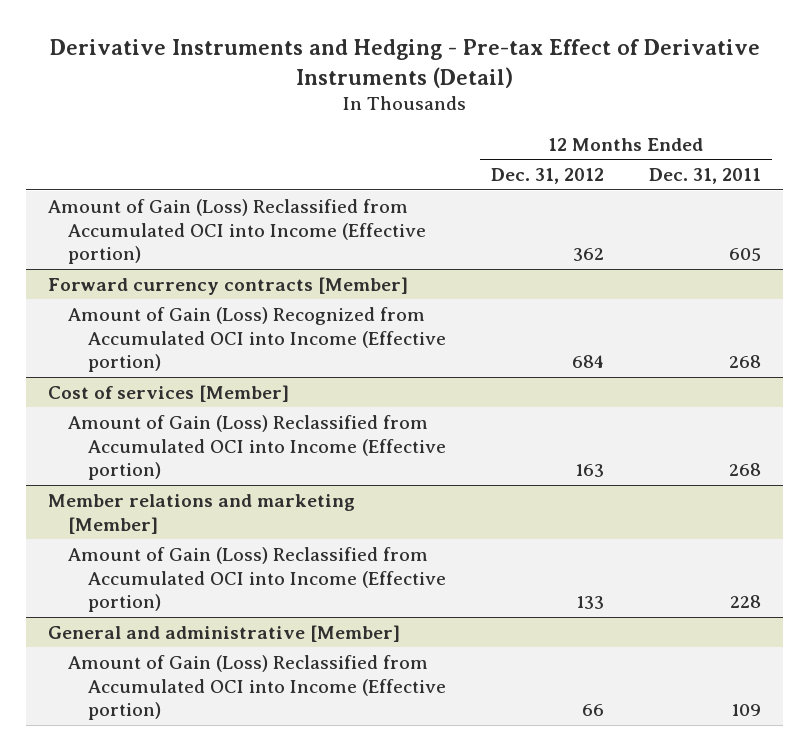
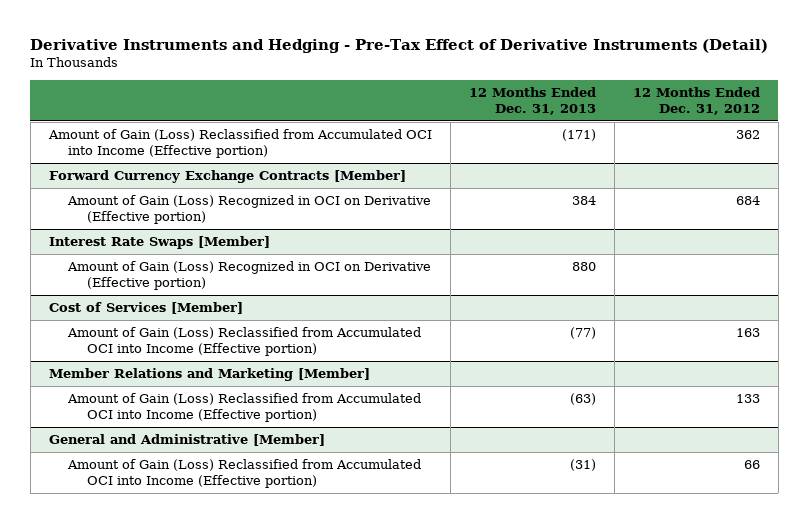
[49,39,760,88] Derivative Instruments and Hedging - Pre-tax Effect of Derivative Instruments (Detail) -> [30,38,769,53] Derivative Instruments and Hedging - Pre-Tax Effect of Derivative Instruments (Detail)
[648,168,761,185] Dec. 31, 2011 -> none
none -> [468,86,596,115] 12 Months Ended Dec. 31, 2013
[48,276,409,295] Forward currency contracts [Member] -> [48,170,406,184] Forward Currency Exchange Contracts [Member]
[68,306,446,373] Amount of Gain (Loss) Recognized from Accumulated OCI into Income (Effective portion) -> [66,195,431,225] Amount of Gain (Loss) Recognized in OCI on Derivative (Effective portion)
none -> [48,236,270,250] Interest Rate Swaps [Member]
none -> [66,261,431,291] Amount of Gain (Loss) Recognized in OCI on Derivative (Effective portion)
[48,384,290,402] Cost of services [Member] -> [48,302,243,315] Cost of Services [Member]
[48,493,356,534] Member relations and marketing [Member] -> [48,368,370,382] Member Relations and Marketing [Member]
[48,624,401,642] General and administrative [Member] -> [48,434,325,447] General and Administrative [Member]

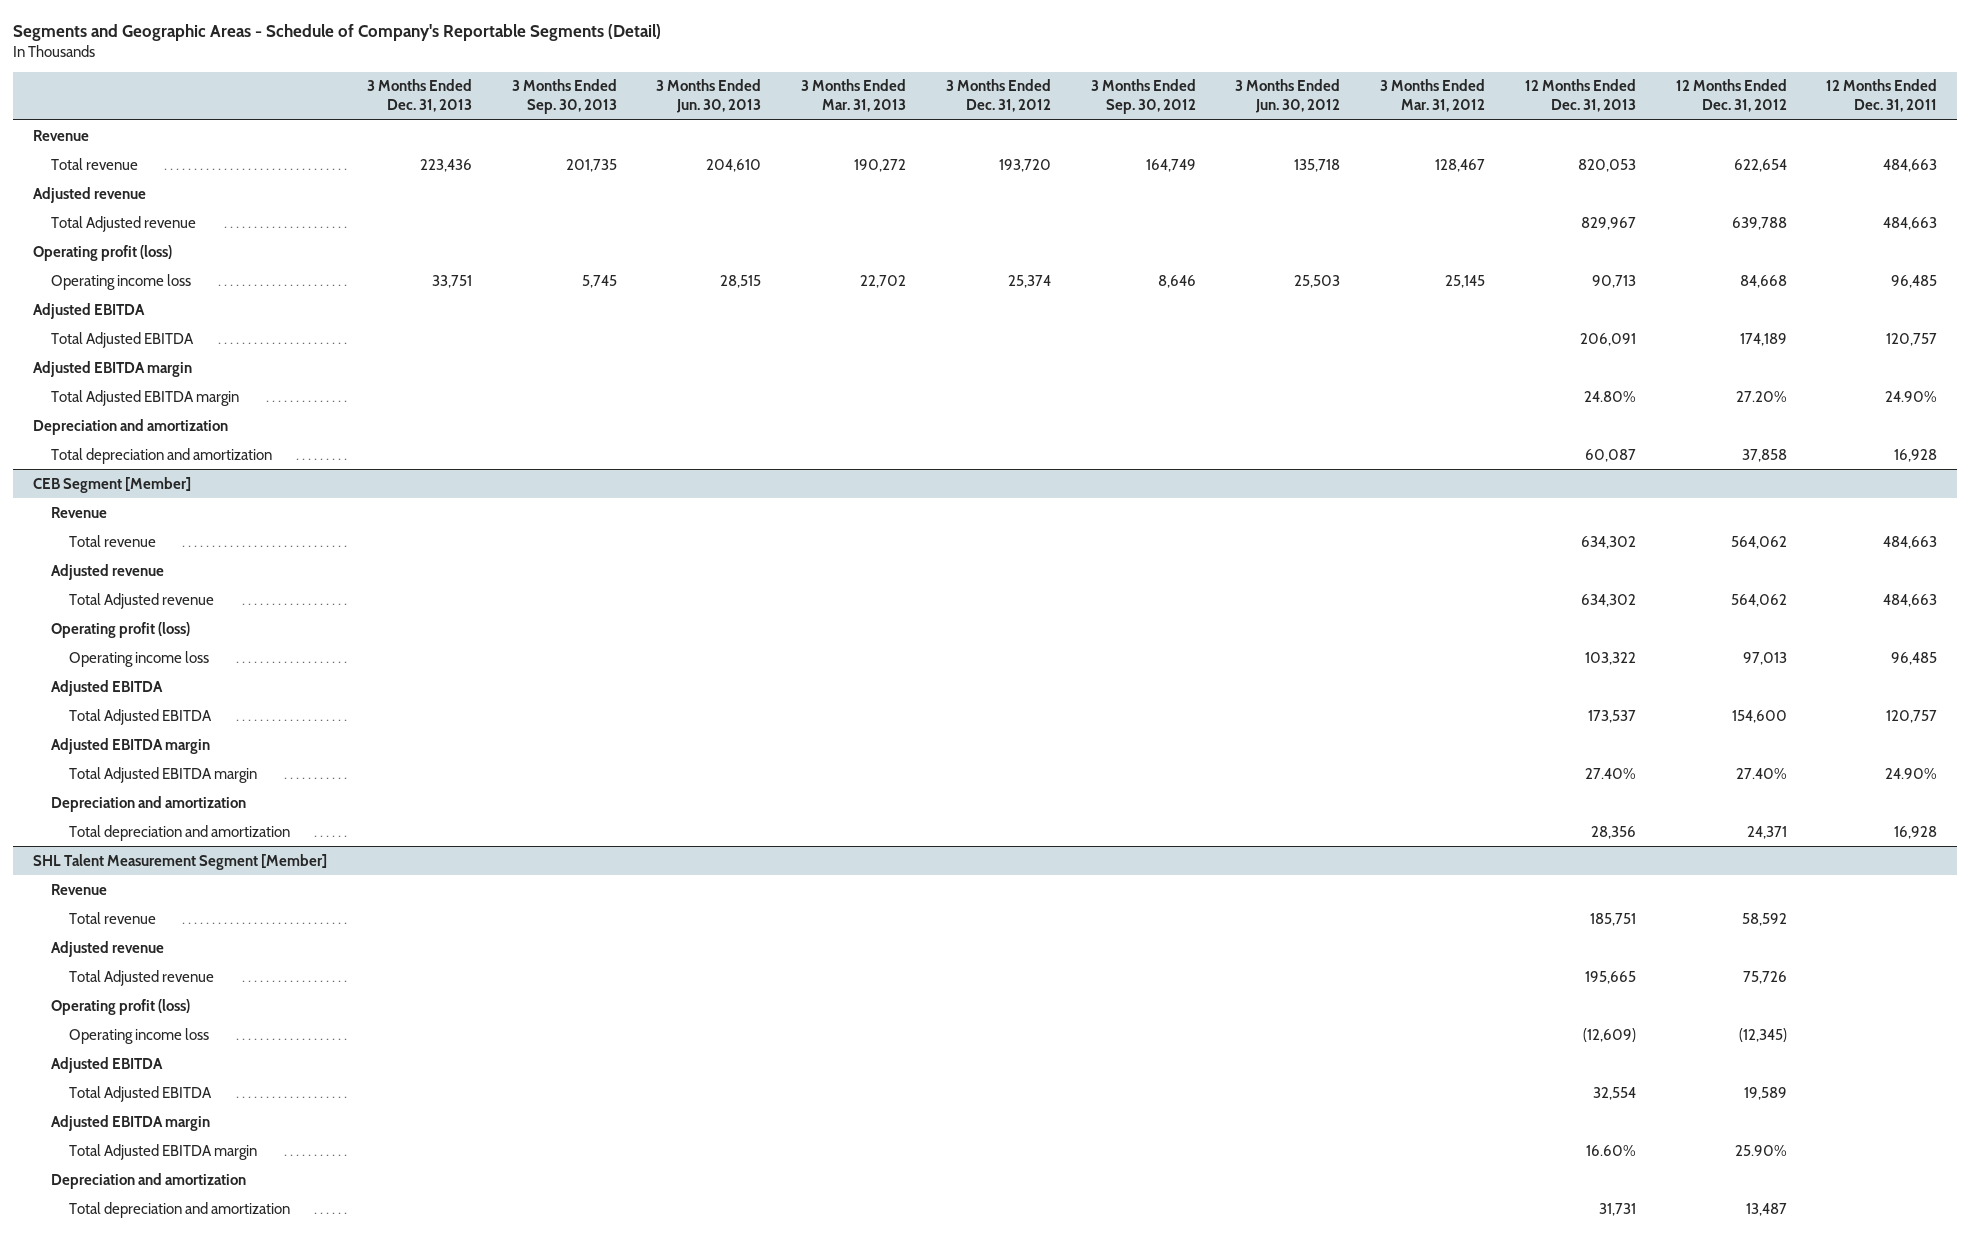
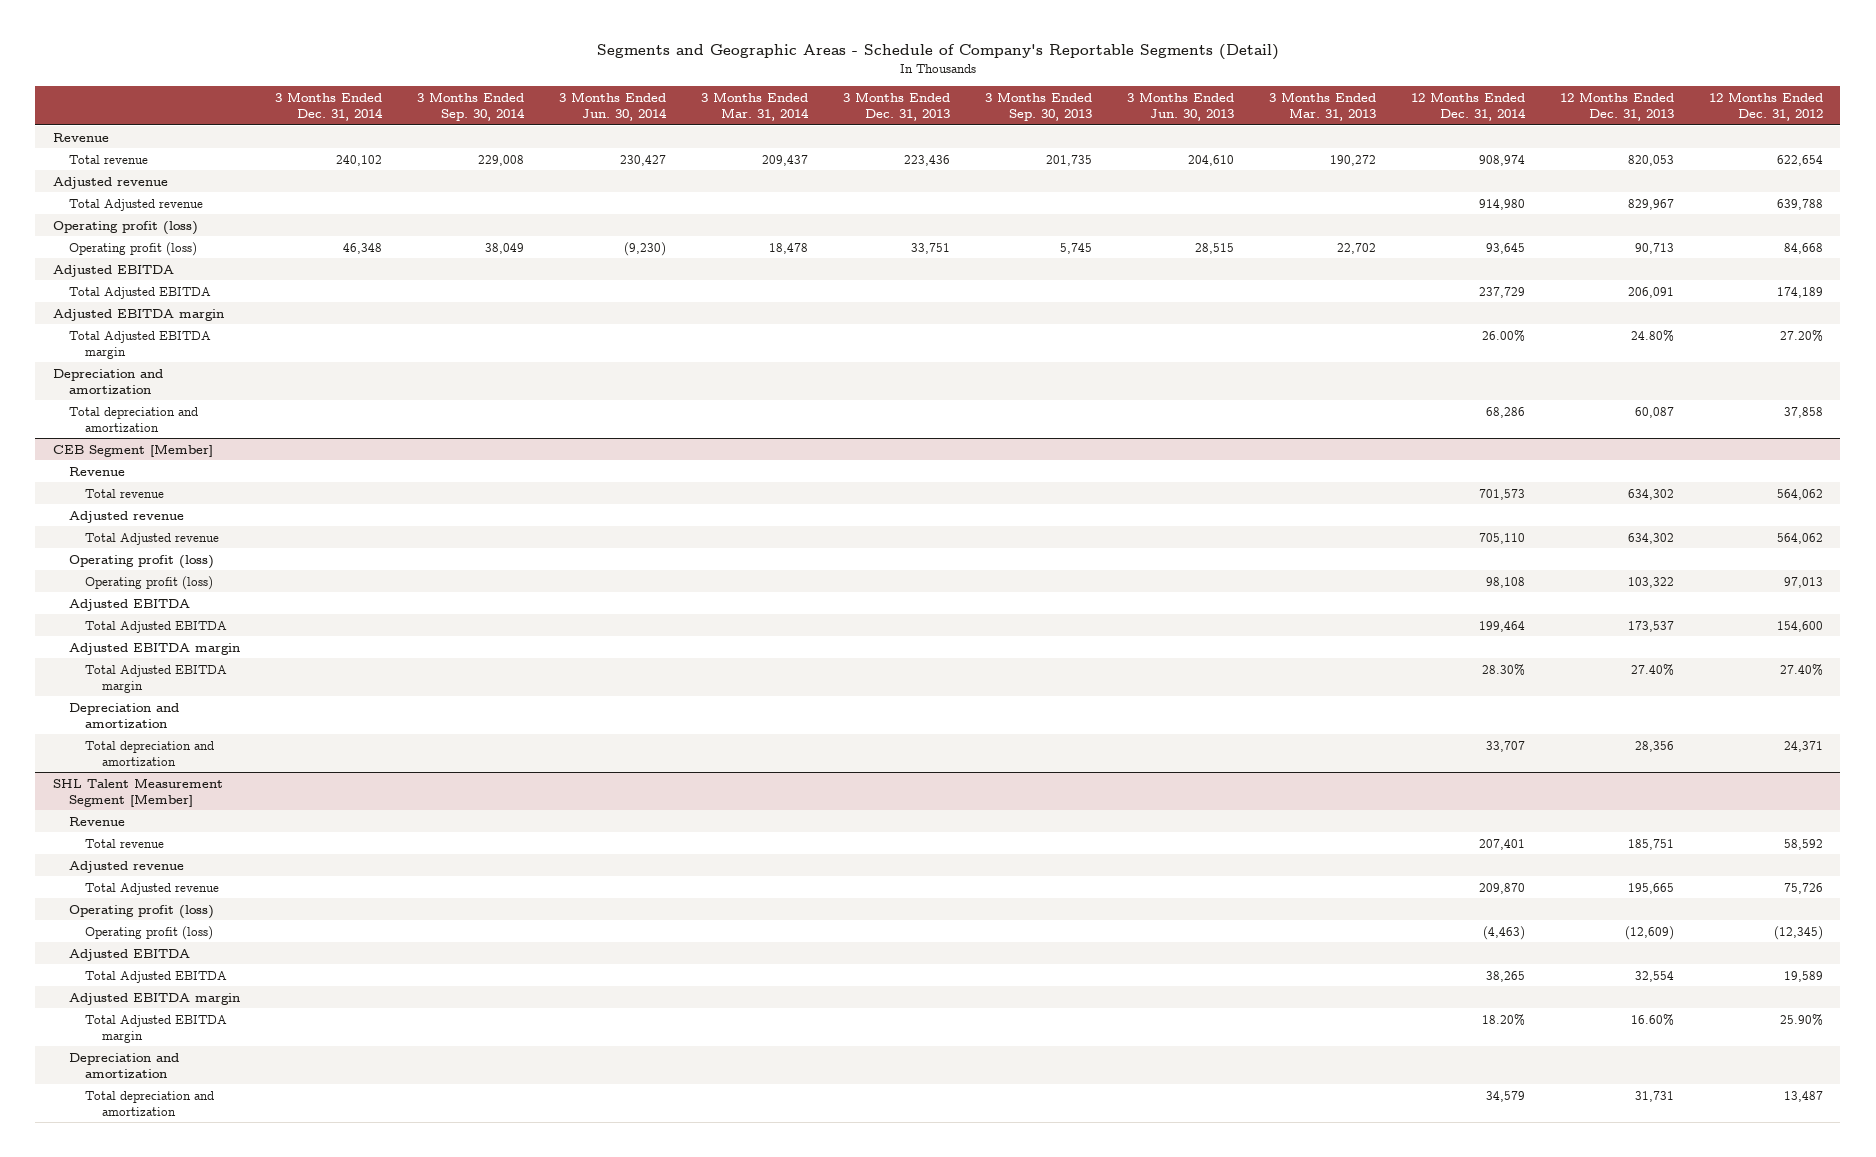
[945,79,1051,113] 3 Months Ended Dec. 31, 2012 -> none
[1090,79,1196,115] 3 Months Ended Sep. 30, 2012 -> none
[1235,79,1341,114] 3 Months Ended Jun. 30, 2012 -> none
[1380,79,1486,113] 3 Months Ended Mar. 31, 2012 -> none
[1826,79,1938,113] 12 Months Ended Dec. 31, 2011 -> none
none -> [274,91,383,121] 3 Months Ended Dec. 31, 2014
none -> [416,91,525,121] 3 Months Ended Sep. 30, 2014
none -> [558,91,667,121] 3 Months Ended Jun. 30, 2014
none -> [700,91,809,121] 3 Months Ended Mar. 31, 2014
none -> [1410,91,1526,121] 12 Months Ended Dec. 31, 2014
[50,273,191,290] Operating income loss -> [68,241,197,256] Operating profit (loss)
[68,650,209,667] Operating income loss -> [85,575,214,590] Operating profit (loss)
[68,1027,209,1044] Operating income loss -> [85,925,214,940] Operating profit (loss)

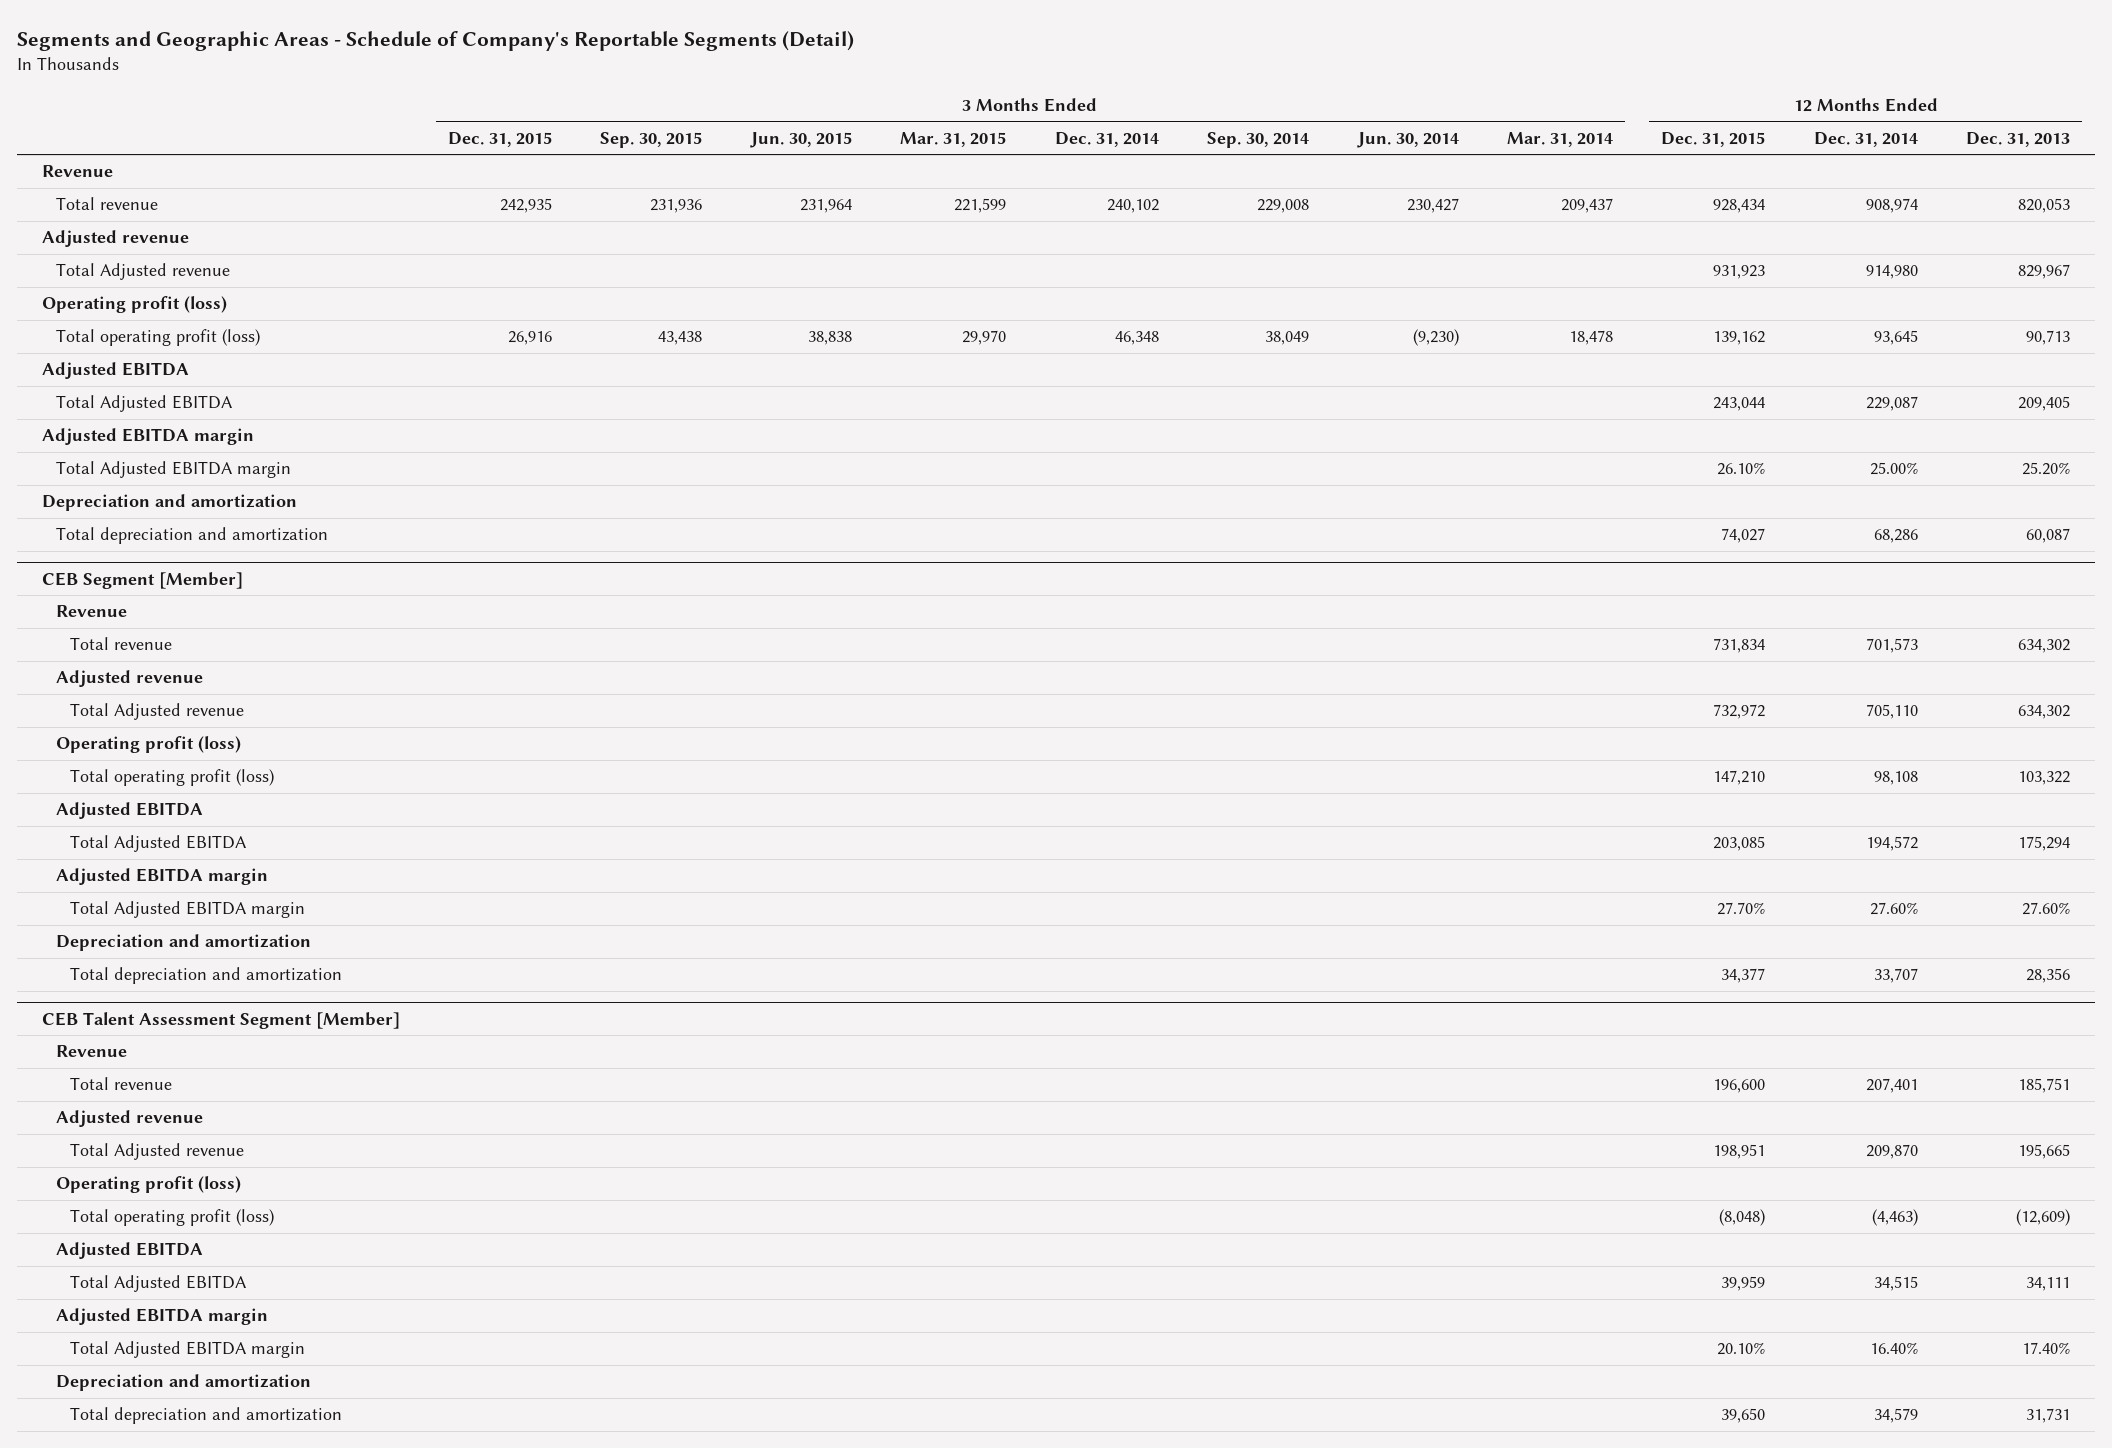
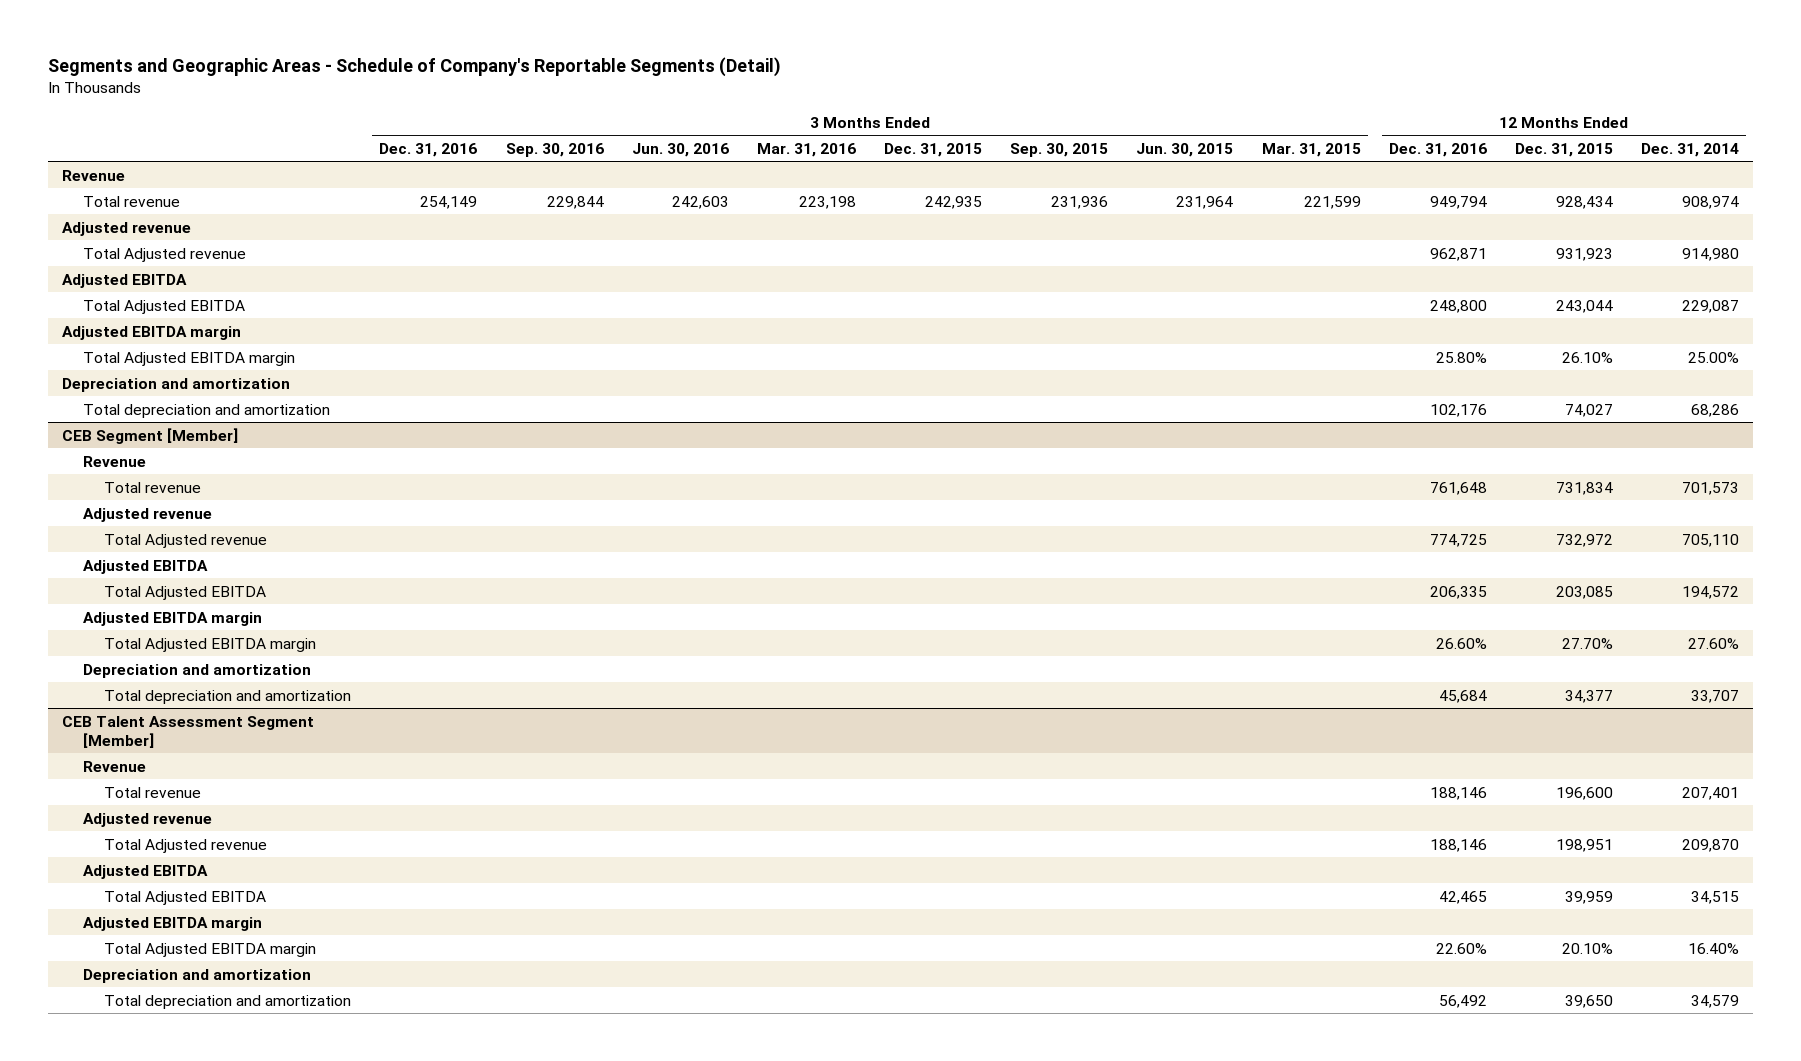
[1054,131,1159,147] Dec. 31, 2014 -> none
[1207,131,1310,148] Sep. 30, 2014 -> none
[1356,131,1459,148] Jun. 30, 2014 -> none
[1507,131,1614,147] Mar. 31, 2014 -> none
[1966,131,2071,147] Dec. 31, 2013 -> none
none -> [379,142,478,157] Dec. 31, 2016
none -> [505,142,604,157] Sep. 30, 2016
none -> [631,142,729,157] Jun. 30, 2016
none -> [756,142,856,157] Mar. 31, 2016
none -> [1388,142,1487,157] Dec. 31, 2016
[41,296,227,314] Operating profit (loss) -> none
[55,329,260,347] Total operating profit (loss) -> none
[55,736,241,754] Operating profit (loss) -> none
[70,769,275,787] Total operating profit (loss) -> none
[55,1176,241,1194] Operating profit (loss) -> none
[70,1209,275,1227] Total operating profit (loss) -> none

